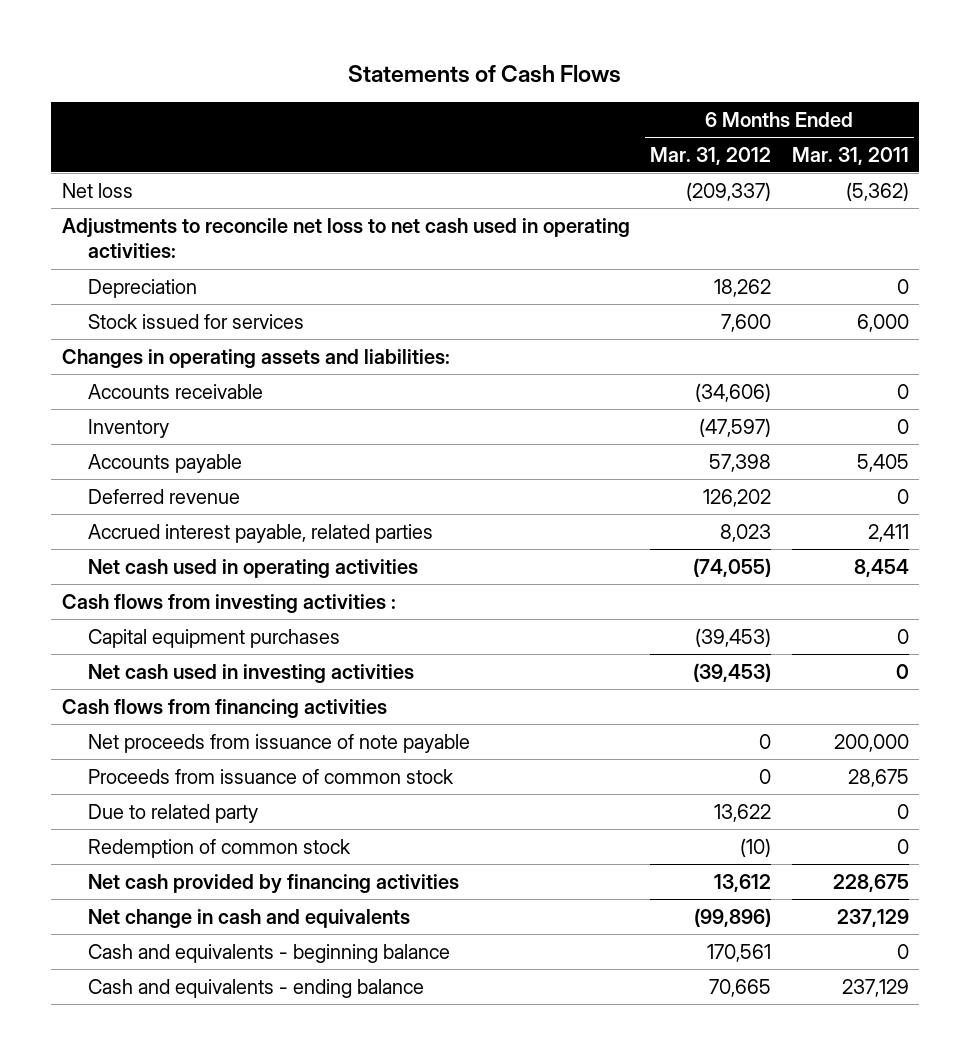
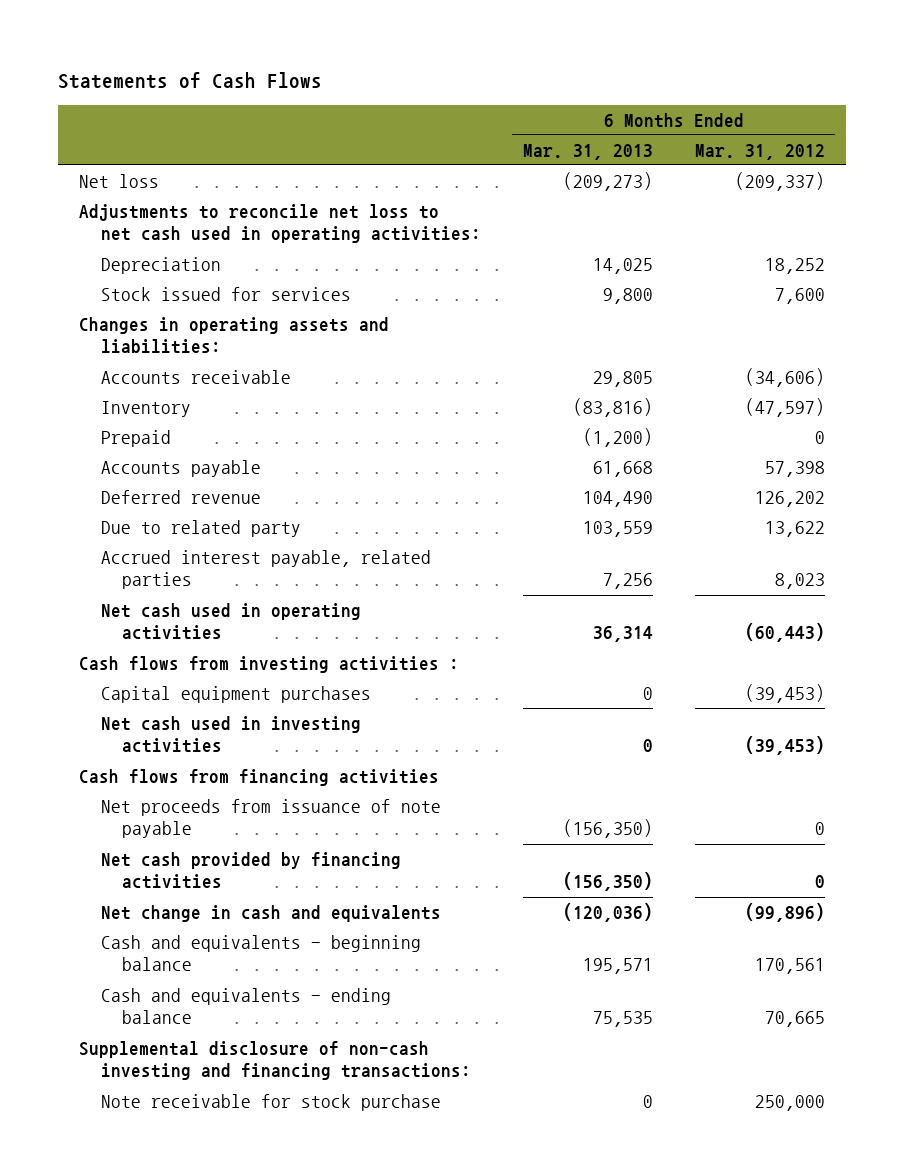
[791,146,909,165] Mar. 31, 2011 -> none
none -> [522,143,653,160] Mar. 31, 2013
[714,278,772,297] 18,262 -> [764,257,825,274] 18,252
none -> [100,429,171,447] Prepaid
[88,803,259,823] Due to related party -> [100,519,301,537] Due to related party
[693,557,772,577] (74,055) -> [744,623,825,643] (60,443)
[88,768,455,784] Proceeds from issuance of common stock -> none
[88,838,352,858] Redemption of common stock -> none
[714,873,772,892] 13,612 -> [814,875,825,889] 0
none -> [79,1040,471,1081] Supplemental disclosure of non-cash investing and financing transactions:
none -> [100,1093,441,1111] Note receivable for stock purchase

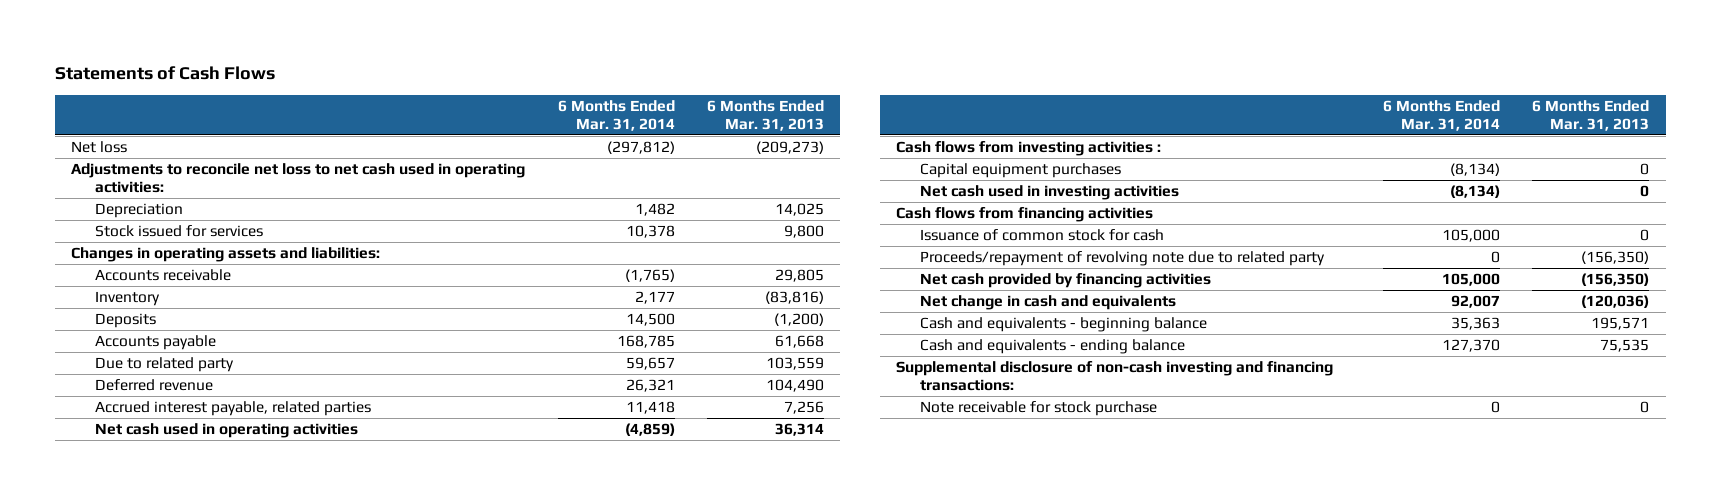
[694,143,825,160] Mar. 31, 2012 -> none
none -> [557,99,675,132] 6 Months Ended Mar. 31, 2014
[100,429,171,447] Prepaid -> [94,313,156,329] Deposits
[100,489,261,504] Deferred revenue -> [94,379,213,392] Deferred revenue
none -> [919,229,1164,242] Issuance of common stock for cash
[100,798,441,839] Net proceeds from issuance of note payable -> [919,251,1325,267] Proceeds/repayment of revolving note due to related party

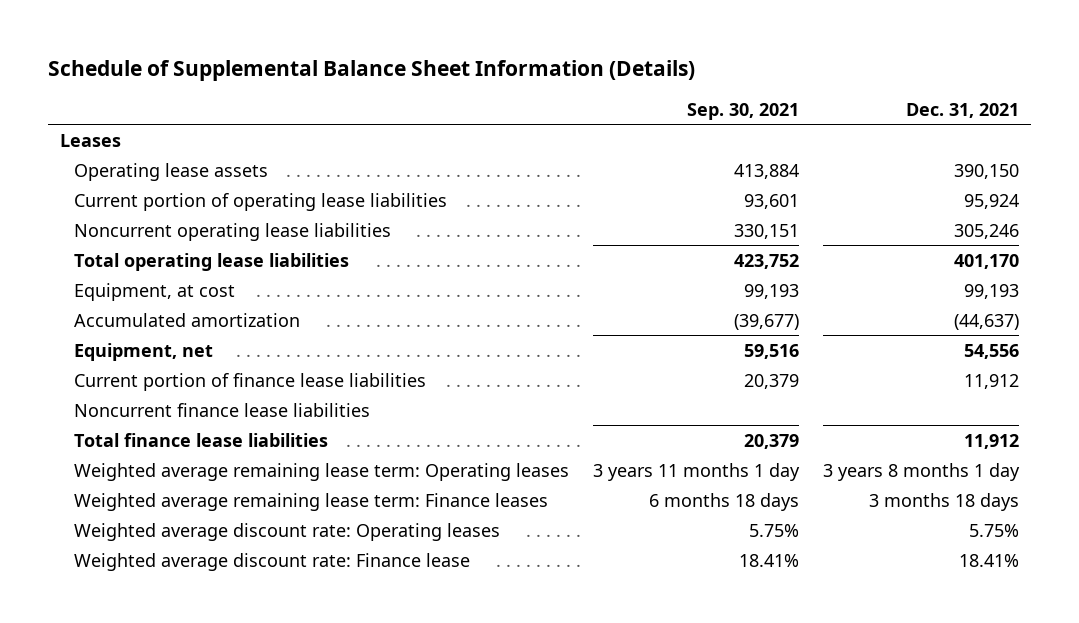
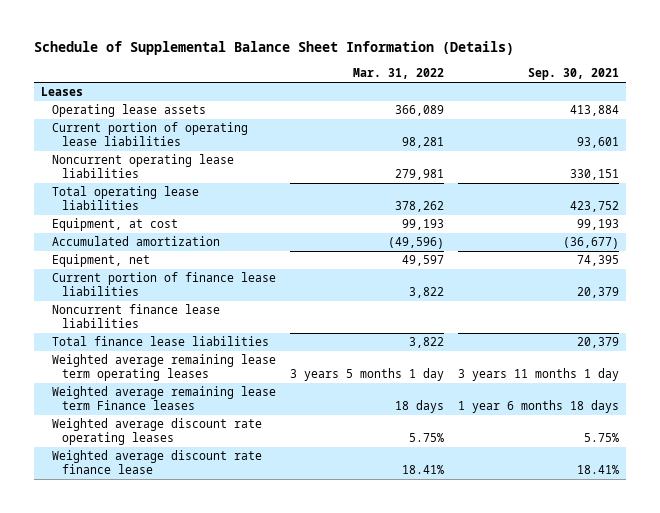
[906,102,1020,118] Dec. 31, 2021 -> none
none -> [352,68,444,80] Mar. 31, 2022
[734,313,800,330] (39,677) -> [563,237,620,250] (36,677)
[744,343,800,359] 59,516 -> [577,255,620,267] 74,395
[74,462,570,481] Weighted average remaining lease term: Operating leases -> [51,354,276,382] Weighted average remaining lease term operating leases
[74,492,549,511] Weighted average remaining lease term: Finance leases -> [51,386,276,411] Weighted average remaining lease term Finance leases
[649,492,800,511] 6 months 18 days -> [458,400,620,414] 1 year 6 months 18 days
[74,522,501,541] Weighted average discount rate: Operating leases -> [51,418,262,446] Weighted average discount rate operating leases
[74,552,471,571] Weighted average discount rate: Finance lease -> [51,450,262,475] Weighted average discount rate finance lease

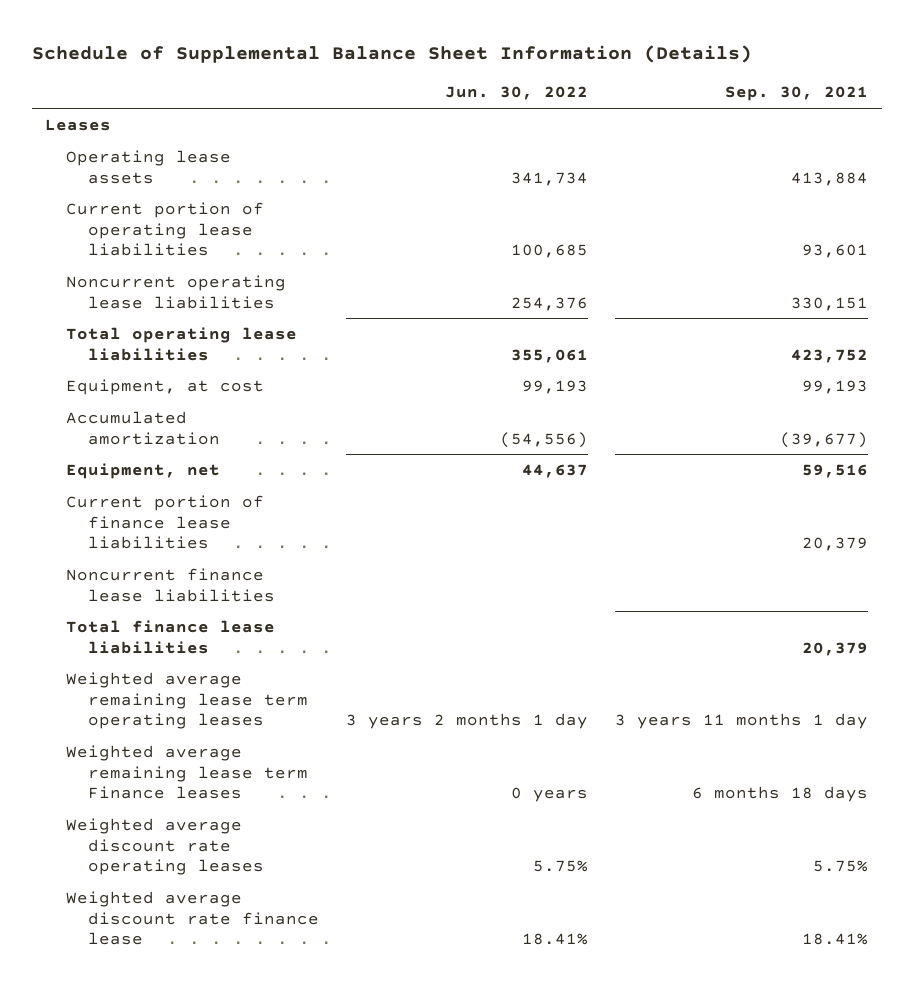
[352,68,444,80] Mar. 31, 2022 -> none
none -> [444,86,588,101] Jun. 30, 2022
[563,237,620,250] (36,677) -> [779,431,868,448] (39,677)
[577,255,620,267] 74,395 -> [801,464,868,479] 59,516
[458,400,620,414] 1 year 6 months 18 days -> [691,785,868,802] 6 months 18 days

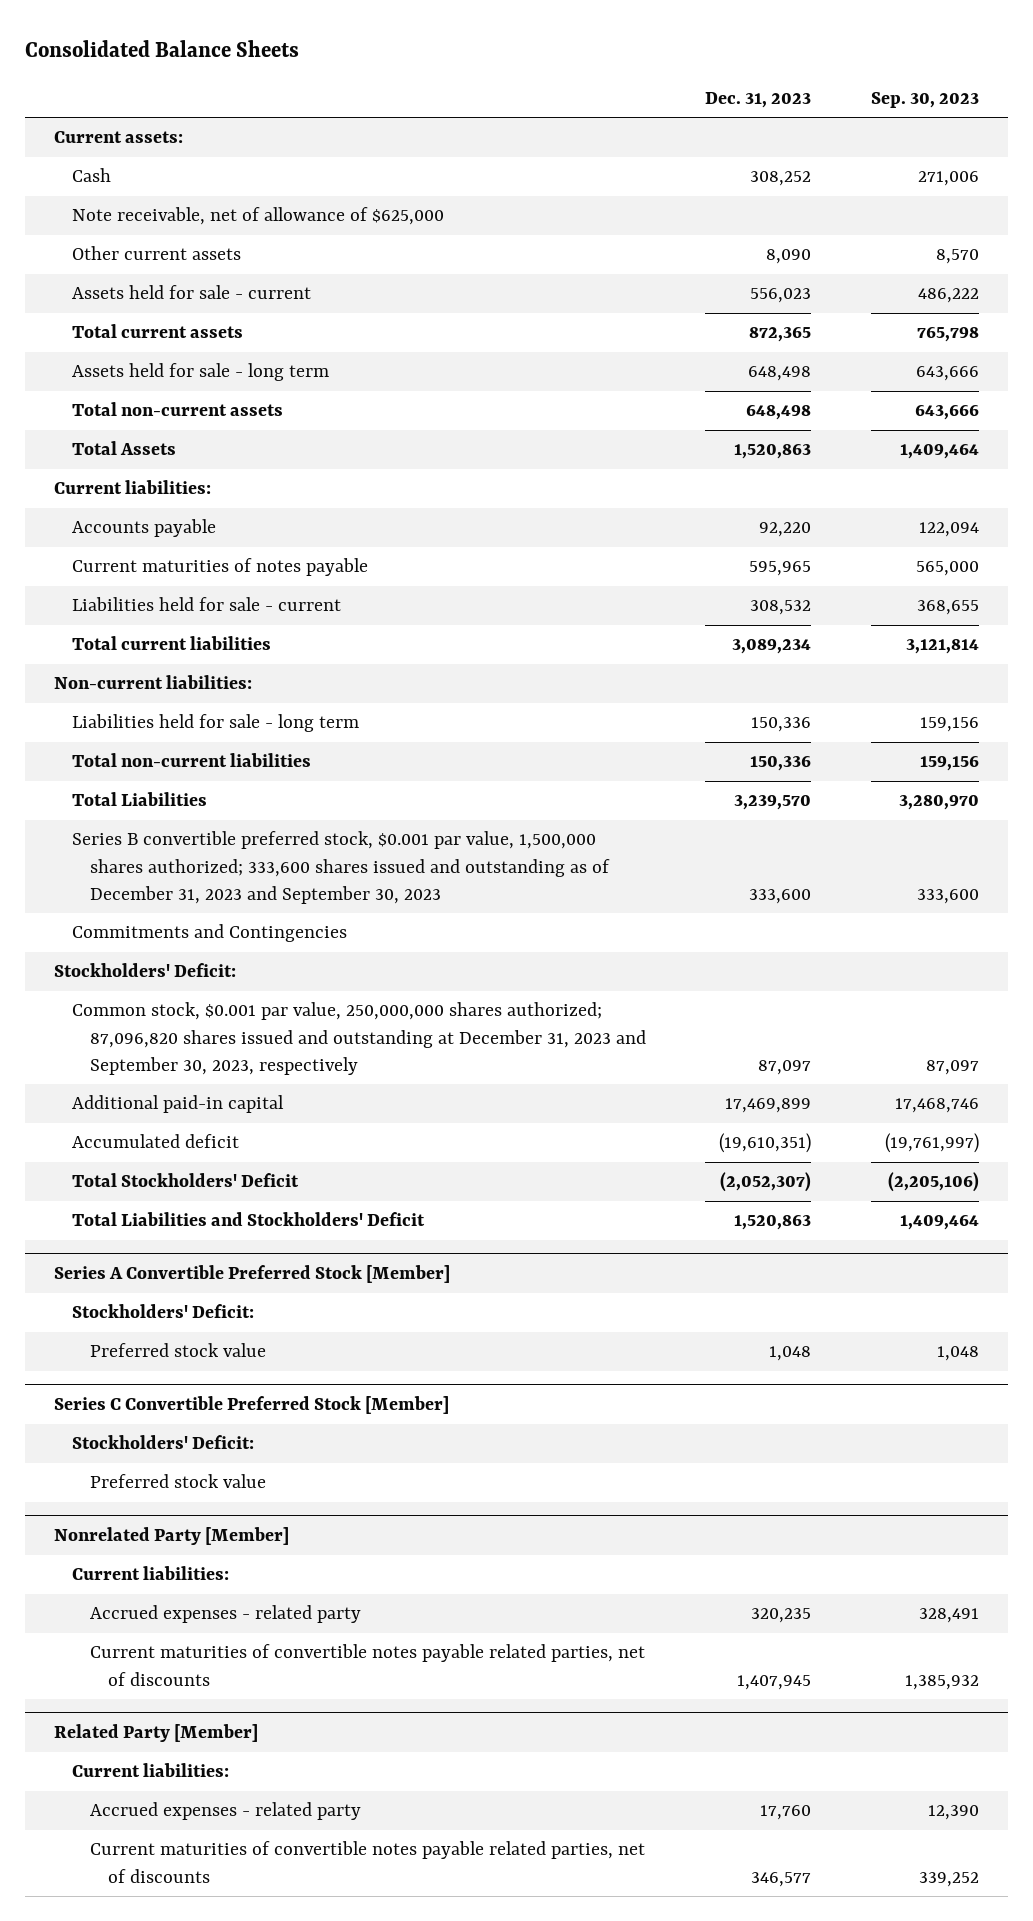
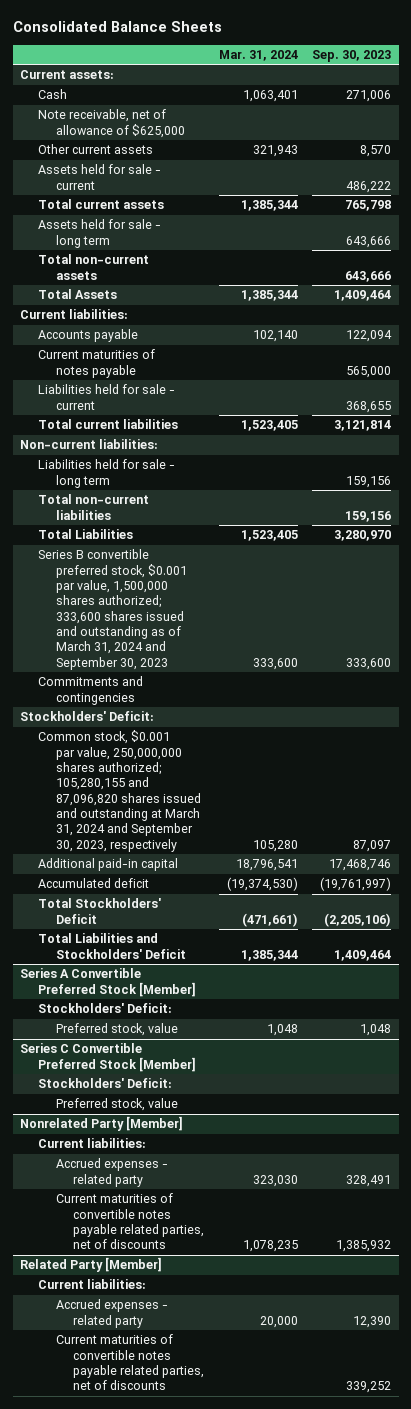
[705,91,812,108] Dec. 31, 2023 -> none
none -> [218,49,298,61] Mar. 31, 2024
[72,831,611,904] Series B convertible preferred stock, $0.001 par value, 1,500,000 shares authorized; 333,600 shares issued and outstanding as of December 31, 2023 and September 30, 2023 -> [37,549,187,670] Series B convertible preferred stock, $0.001 par value, 1,500,000 shares authorized; 333,600 shares issued and outstanding as of March 31, 2024 and September 30, 2023
[72,924,348,943] Commitments and Contingencies -> [37,676,143,705] Commitments and contingencies
[72,1002,647,1075] Common stock, $0.001 par value, 250,000,000 shares authorized; 87,096,820 shares issued and outstanding at December 31, 2023 and September 30, 2023, respectively -> [37,730,201,852] Common stock, $0.001 par value, 250,000,000 shares authorized; 105,280,155 and 87,096,820 shares issued and outstanding at March 31, 2024 and September 30, 2023, respectively
[90,1343,267,1358] Preferred stock value -> [55,1023,178,1037] Preferred stock, value
[90,1474,267,1489] Preferred stock value -> [55,1098,178,1112] Preferred stock, value

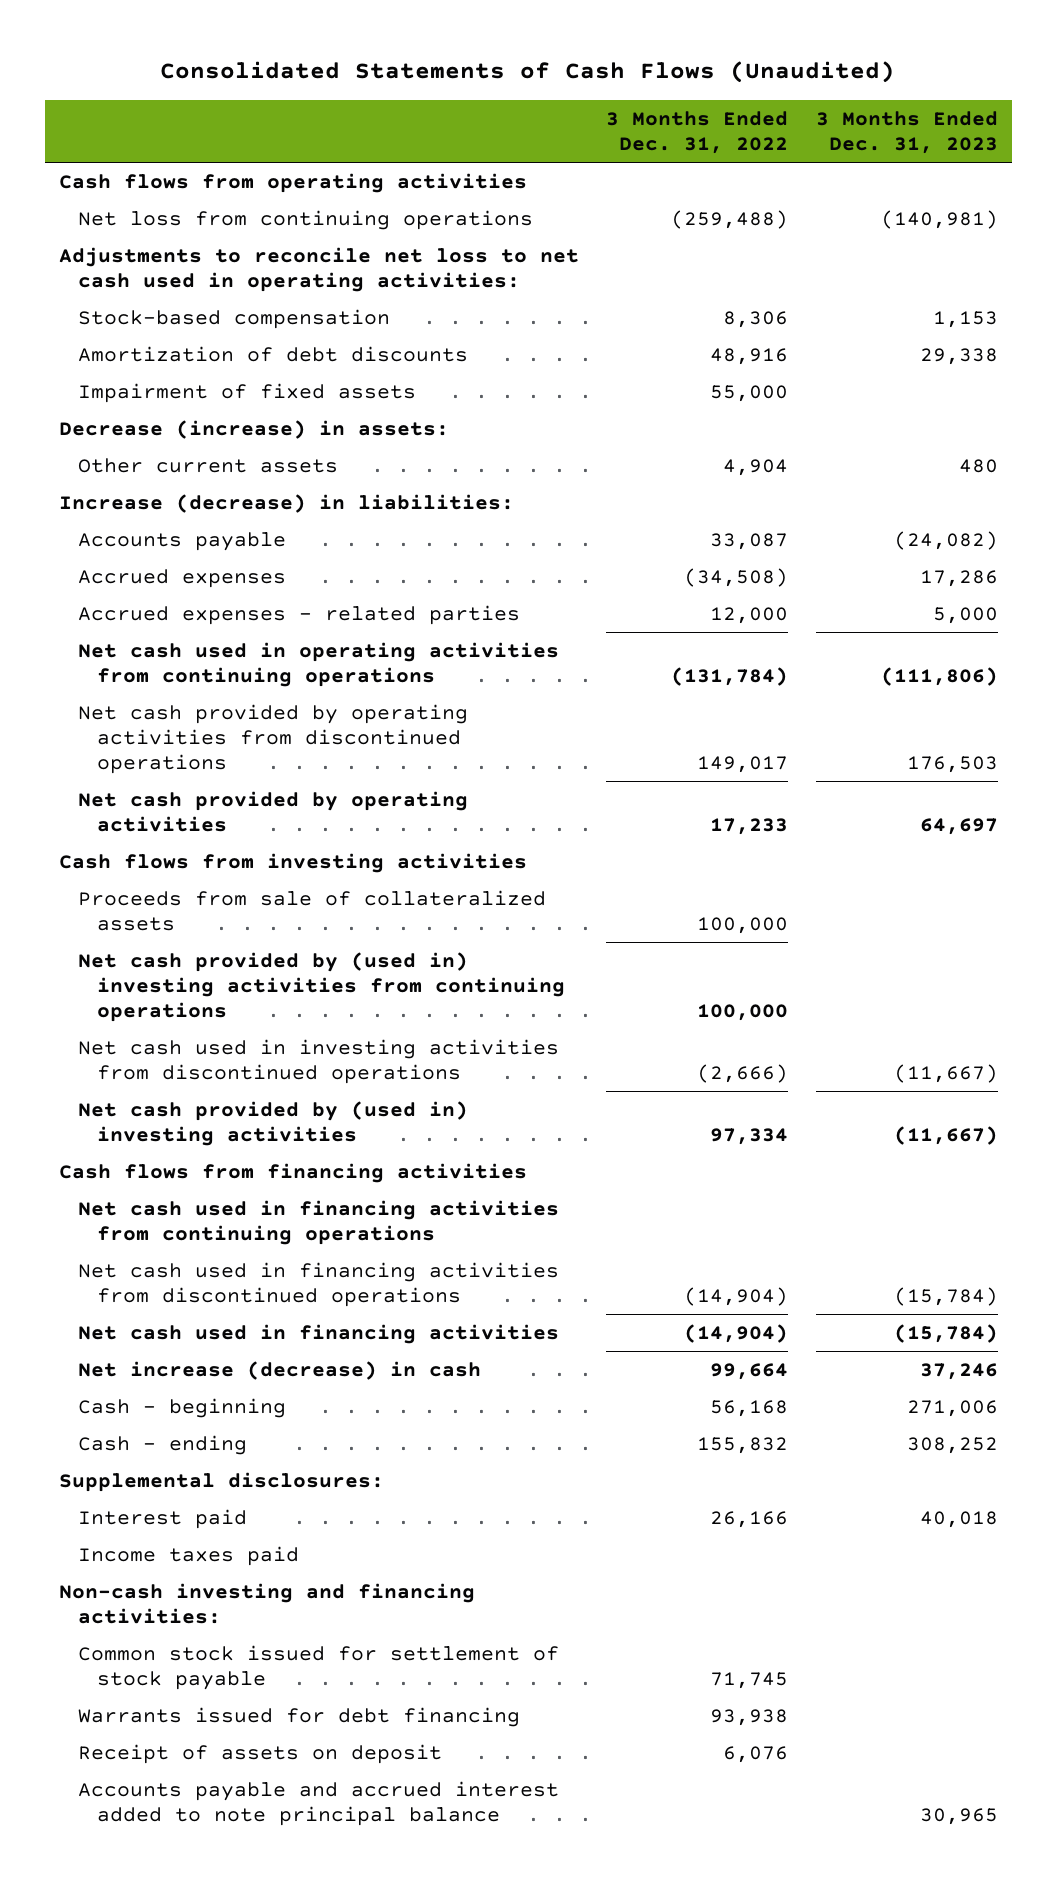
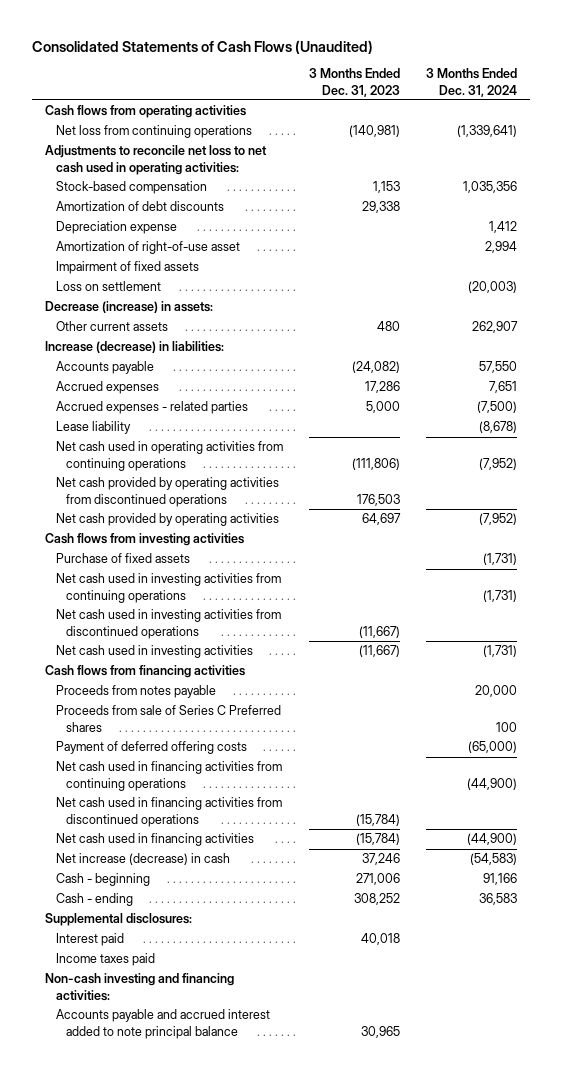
[606,110,789,154] 3 Months Ended Dec. 31, 2022 -> none
none -> [425,68,517,97] 3 Months Ended Dec. 31, 2024
none -> [55,221,177,235] Depreciation expense
none -> [55,241,240,255] Amortization of right-of-use asset
none -> [55,281,161,292] Loss on settlement
none -> [55,421,131,435] Lease liability
[77,890,546,932] Proceeds from sale of collateralized assets -> none
none -> [55,553,190,564] Purchase of fixed assets
[77,952,566,1023] Net cash provided by (used in) investing activities from continuing operations -> [55,573,281,603] Net cash used in investing activities from continuing operations
[77,1101,468,1147] Net cash provided by (used in) investing activities -> [55,645,253,659] Net cash used in investing activities
none -> [55,685,216,699] Proceeds from notes payable
none -> [55,705,281,732] Proceeds from sale of Series C Preferred shares
none -> [55,741,247,755] Payment of deferred offering costs
[77,1645,559,1691] Common stock issued for settlement of stock payable -> none
[77,1707,520,1728] Warrants issued for debt financing -> none
[77,1744,442,1765] Receipt of assets on deposit -> none

